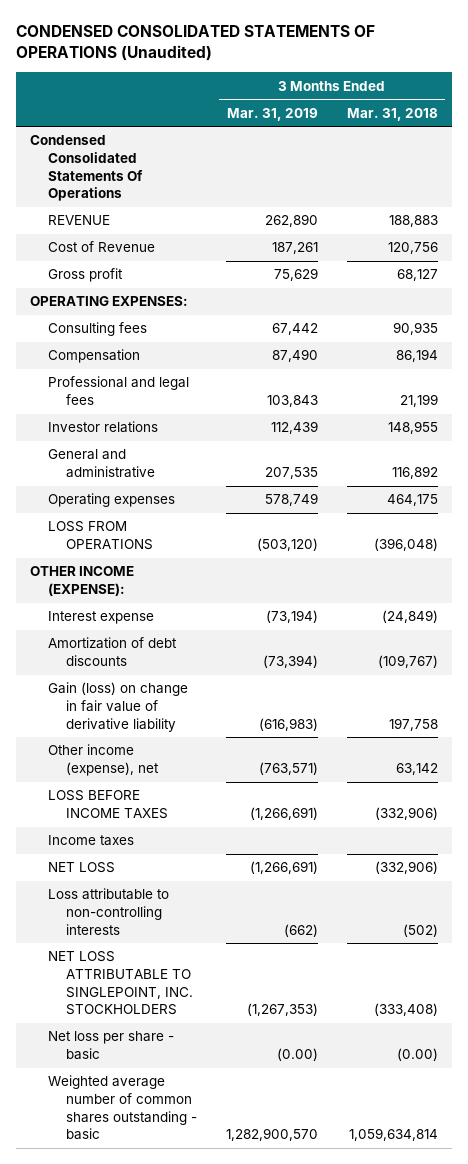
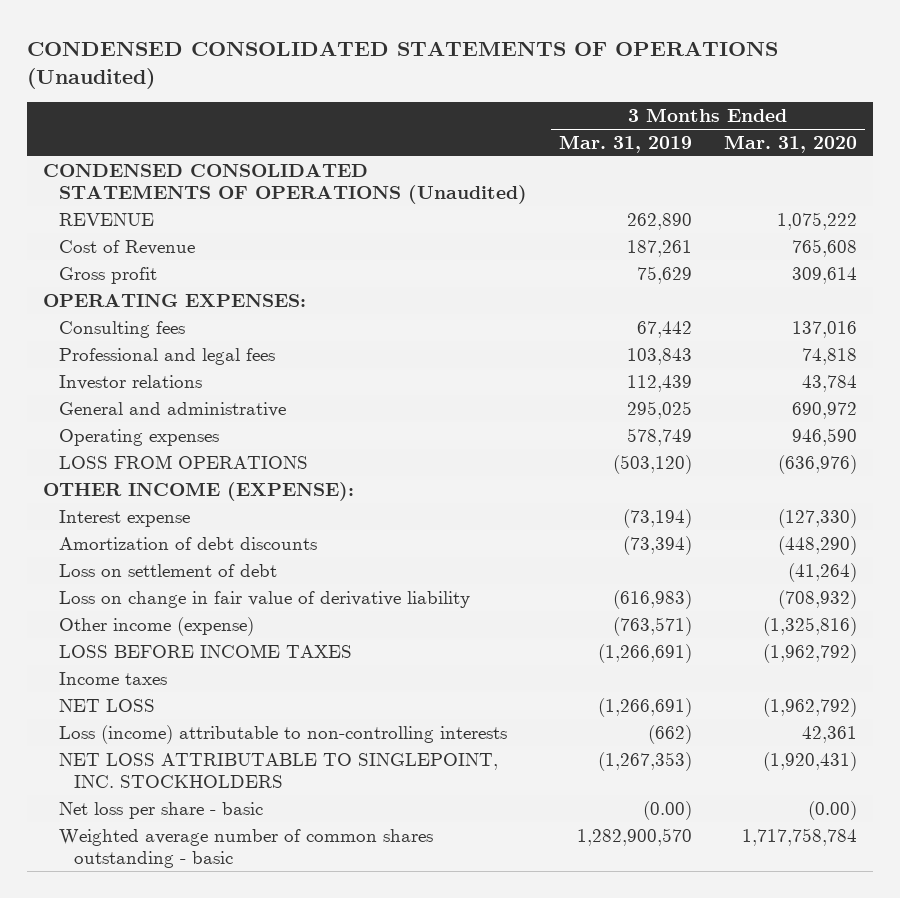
[346,107,438,121] Mar. 31, 2018 -> none
none -> [723,134,857,153] Mar. 31, 2020
[30,135,144,202] Condensed Consolidated Statements Of Operations -> [43,163,527,204] CONDENSED CONSOLIDATED STATEMENTS OF OPERATIONS (Unaudited)
[48,349,141,364] Compensation -> none
[265,467,319,480] 207,535 -> [626,400,692,419] 295,025
none -> [58,563,277,577] Loss on settlement of debt
[48,682,189,732] Gain (loss) on change in fair value of derivative liability -> [58,590,470,608] Loss on change in fair value of derivative liability
[48,744,160,777] Other income (expense), net -> [58,616,254,636] Other income (expense)
[48,888,170,935] Loss attributable to non-controlling interests -> [58,724,507,744] Loss (income) attributable to non-controlling interests

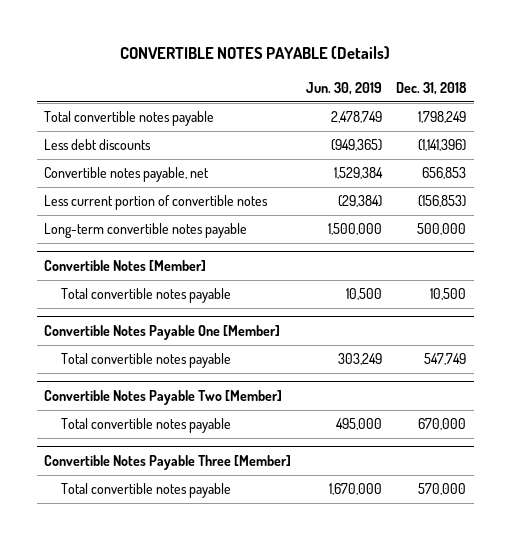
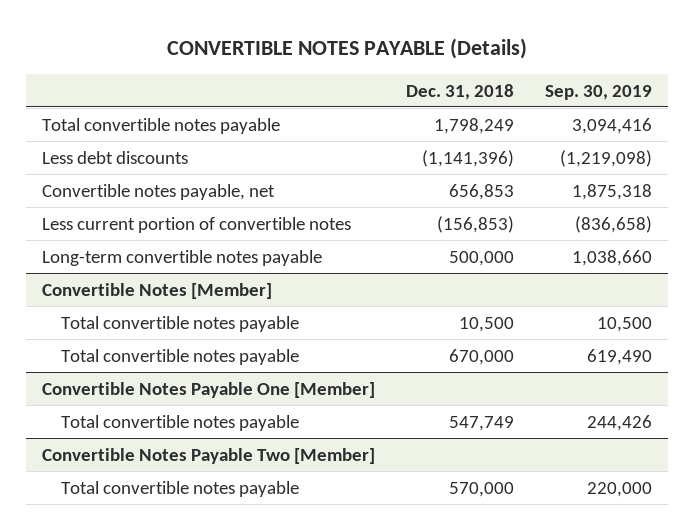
[305,81,382,95] Jun. 30, 2019 -> none
none -> [545,84,653,100] Sep. 30, 2019
none -> [60,348,299,365] Total convertible notes payable
[60,418,231,434] Total convertible notes payable -> none
[44,455,292,471] Convertible Notes Payable Three [Member] -> none

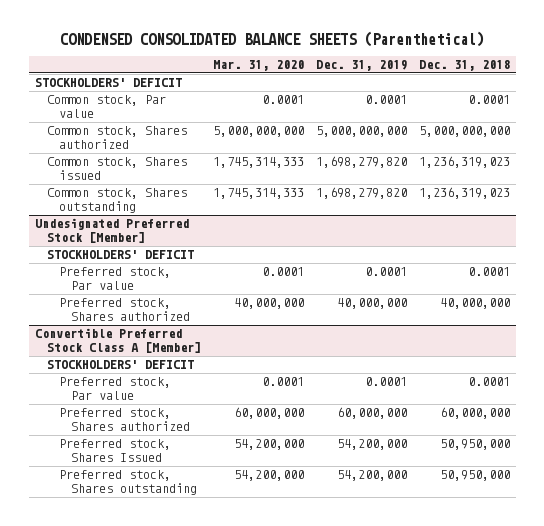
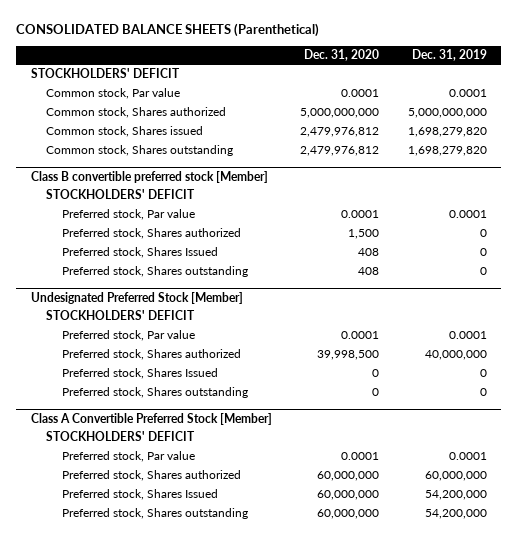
[60,31,485,48] CONDENSED CONSOLIDATED BALANCE SHEETS (Parenthetical) -> [16,23,320,38] CONSOLIDATED BALANCE SHEETS (Parenthetical)
[212,60,304,72] Mar. 31, 2020 -> none
[418,60,510,72] Dec. 31, 2018 -> none
none -> [304,49,380,62] Dec. 31, 2020
none -> [30,170,268,183] Class B convertible preferred stock [Member]
none -> [46,189,196,200] STOCKHOLDERS' DEFICIT
none -> [61,209,195,221] Preferred stock, Par value
none -> [61,228,241,240] Preferred stock, Shares authorized
none -> [61,247,218,259] Preferred stock, Shares Issued
none -> [61,266,248,278] Preferred stock, Shares outstanding
none -> [61,368,218,380] Preferred stock, Shares Issued
none -> [61,387,248,399] Preferred stock, Shares outstanding
[34,328,201,353] Convertible Preferred Stock Class A [Member] -> [30,412,272,425] Class A Convertible Preferred Stock [Member]

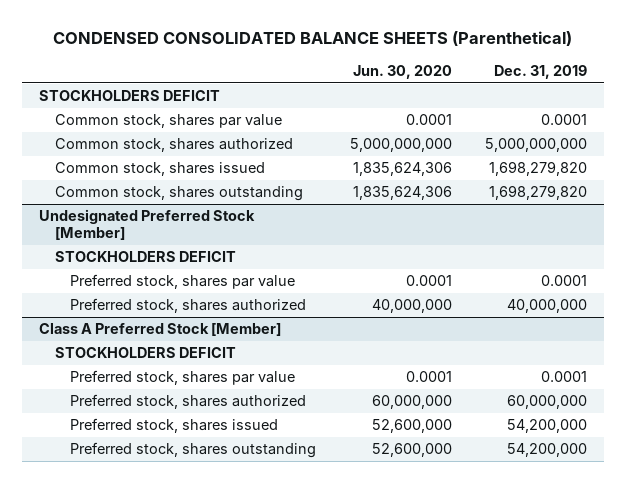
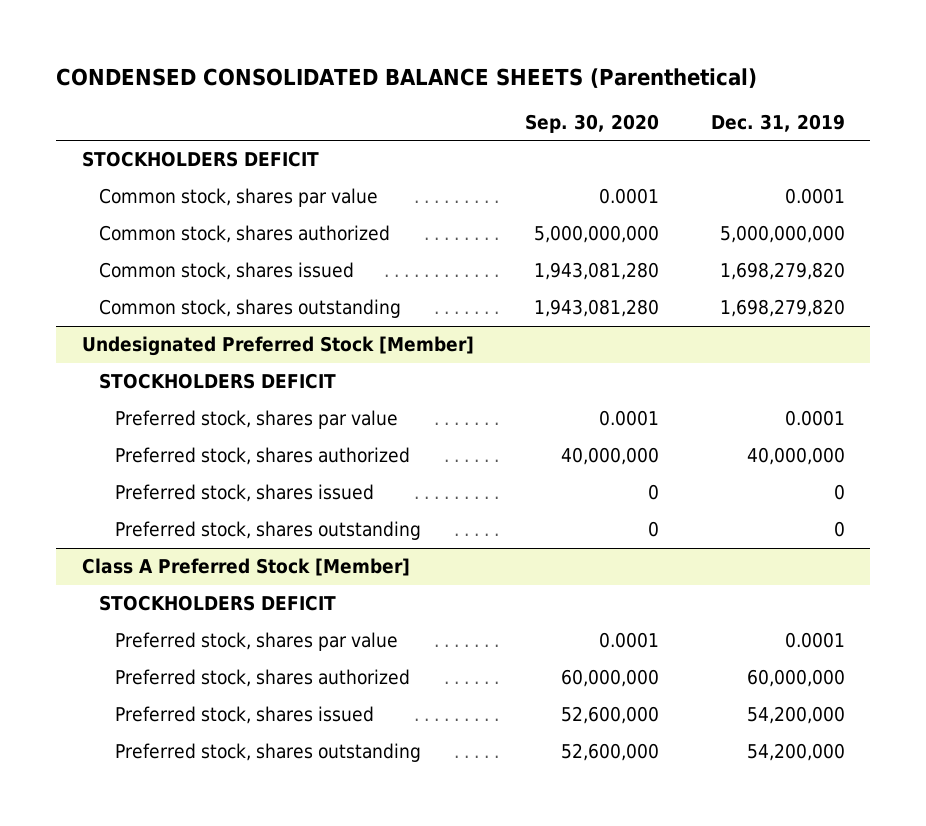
[352,64,452,79] Jun. 30, 2020 -> none
none -> [525,113,660,133] Sep. 30, 2020
none -> [115,484,375,503] Preferred stock, shares issued
none -> [115,521,422,541] Preferred stock, shares outstanding

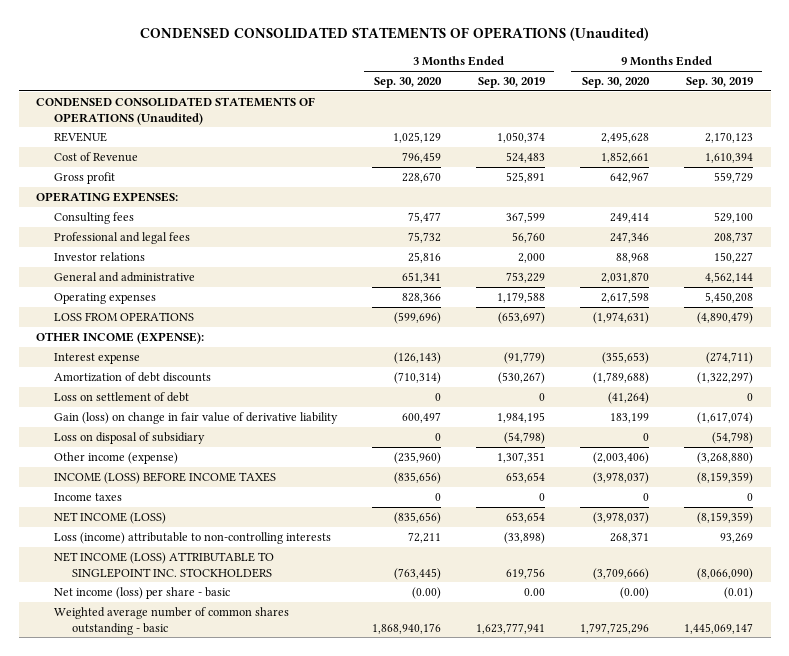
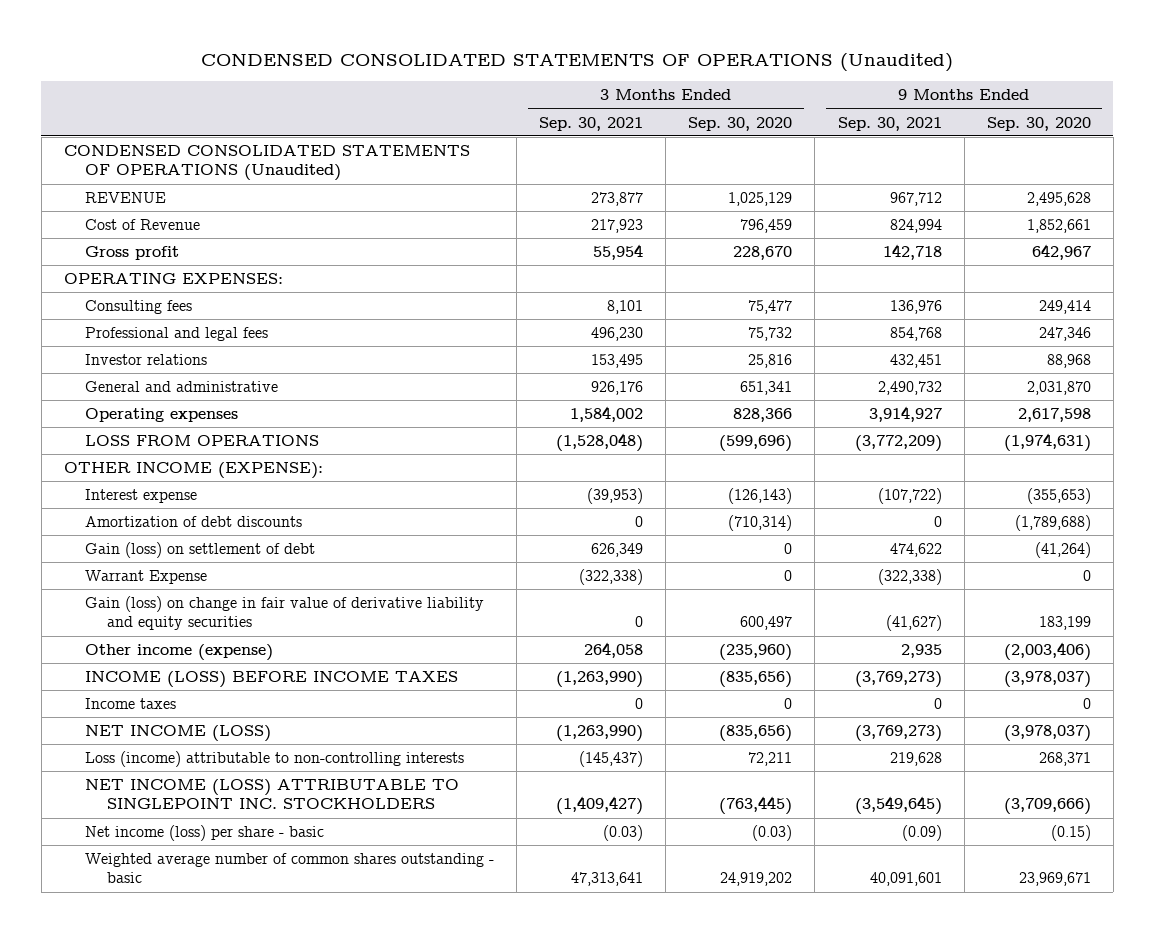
[478,77,546,89] Sep. 30, 2019 -> none
[686,77,754,89] Sep. 30, 2019 -> none
none -> [539,116,644,131] Sep. 30, 2021
none -> [837,116,942,131] Sep. 30, 2021
[54,432,206,445] Loss on disposal of subsidiary -> none
[54,392,190,403] Loss on settlement of debt -> [85,542,316,559] Gain (loss) on settlement of debt
none -> [85,570,208,585] Warrant Expense
[54,412,339,425] Gain (loss) on change in fair value of derivative liability -> [85,596,485,631] Gain (loss) on change in fair value of derivative liability and equity securities
[412,587,442,600] (0.00) -> [752,825,793,842] (0.03)
[620,587,650,600] (0.00) -> [1050,825,1091,842] (0.15)
[372,622,442,634] 1,868,940,176 -> [720,872,793,887] 24,919,202
[580,622,650,634] 1,797,725,296 -> [1018,872,1091,887] 23,969,671

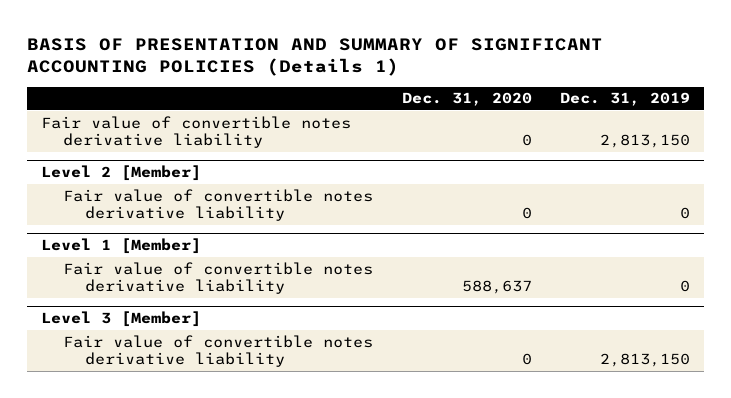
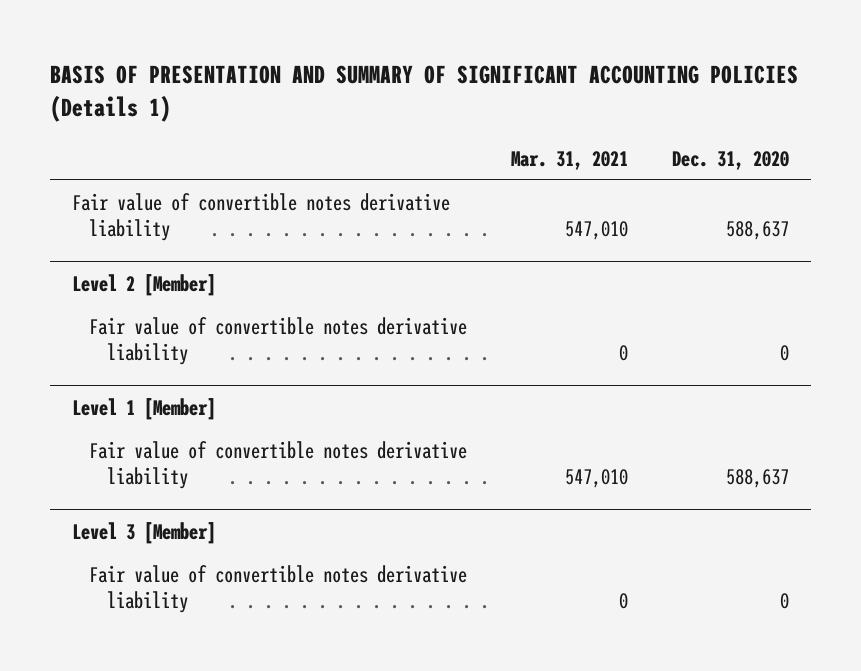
[560,92,691,107] Dec. 31, 2019 -> none
none -> [511,150,629,170] Mar. 31, 2021
[521,134,532,147] 0 -> [726,220,790,240] 588,637

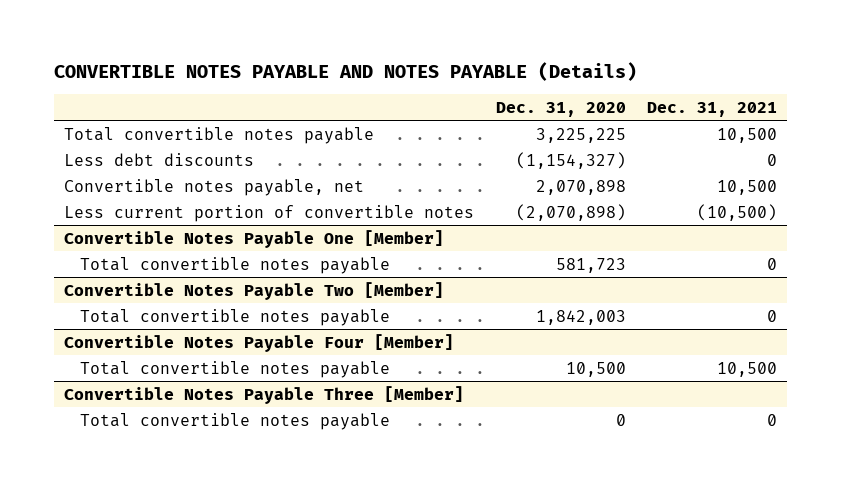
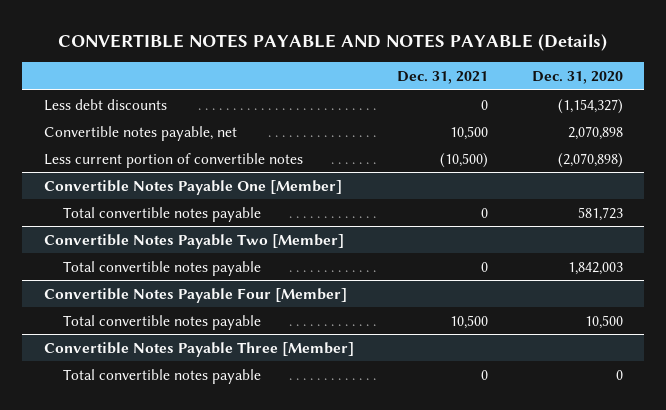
[64,126,375,144] Total convertible notes payable -> none

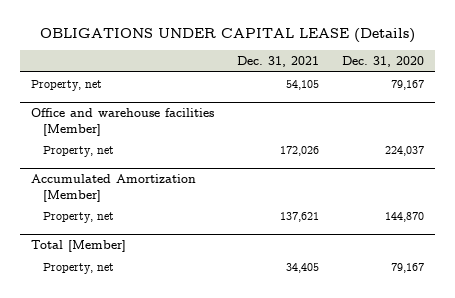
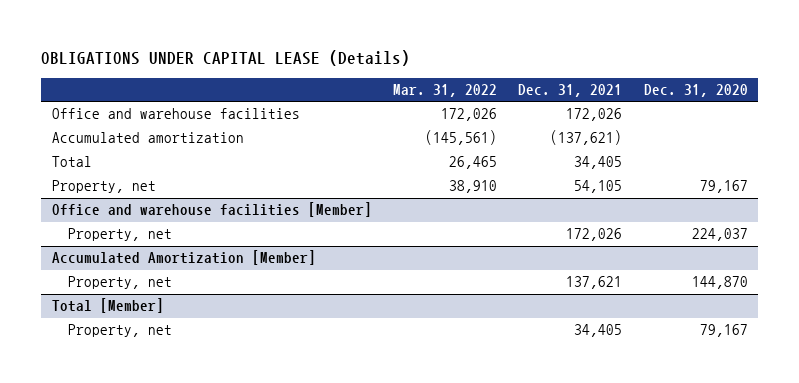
none -> [392,84,497,98] Mar. 31, 2022
none -> [51,108,300,120] Office and warehouse facilities
none -> [51,132,244,144] Accumulated amortization
none -> [51,156,92,168] Total

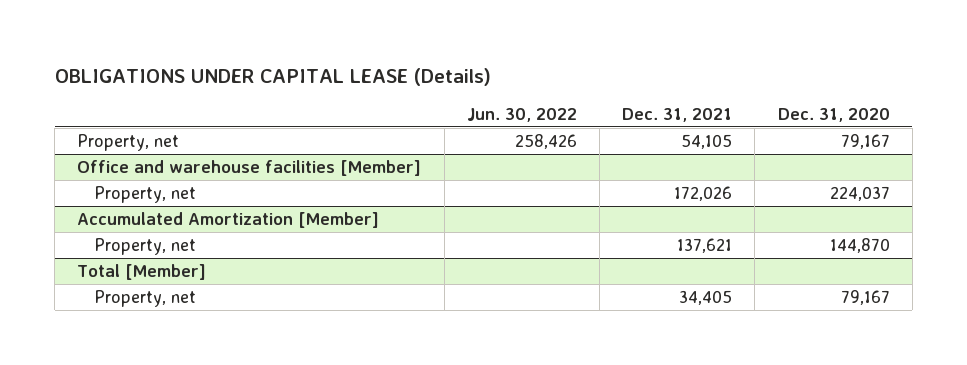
[392,84,497,98] Mar. 31, 2022 -> none
none -> [466,107,577,122] Jun. 30, 2022
[51,108,300,120] Office and warehouse facilities -> none
[51,132,244,144] Accumulated amortization -> none
[51,156,92,168] Total -> none

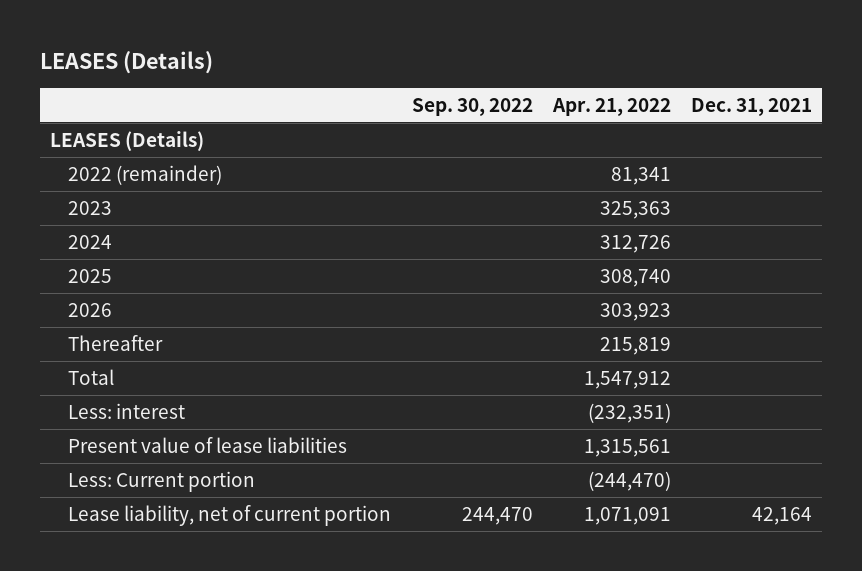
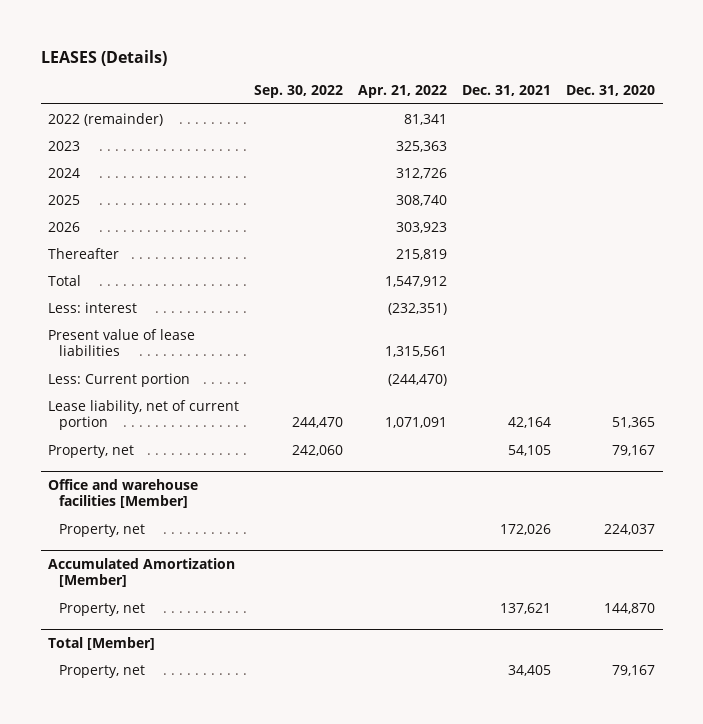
none -> [566,85,656,97] Dec. 31, 2020
[49,130,204,151] LEASES (Details) -> none
none -> [48,444,135,458] Property, net
none -> [48,478,199,509] Office and warehouse facilities [Member]
none -> [58,523,145,537] Property, net
none -> [48,557,236,588] Accumulated Amortization [Member]
none -> [58,602,145,616] Property, net
none -> [48,636,156,650] Total [Member]
none -> [58,664,145,678] Property, net

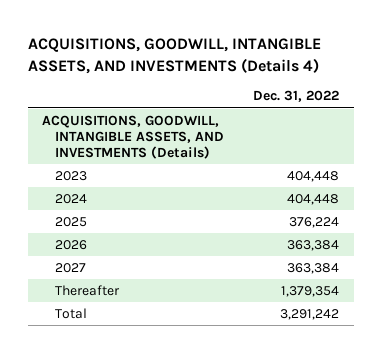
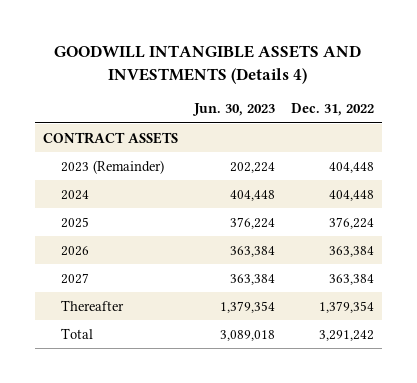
[27,38,321,74] ACQUISITIONS, GOODWILL, INTANGIBLE ASSETS, AND INVESTMENTS (Details 4) -> [54,45,362,84] GOODWILL INTANGIBLE ASSETS AND INVESTMENTS (Details 4)
none -> [191,103,275,117] Jun. 30, 2023
[42,114,225,159] ACQUISITIONS, GOODWILL, INTANGIBLE ASSETS, AND INVESTMENTS (Details) -> none
none -> [42,131,178,144] CONTRACT ASSETS
[55,170,88,181] 2023 -> [60,159,164,174] 2023 (Remainder)

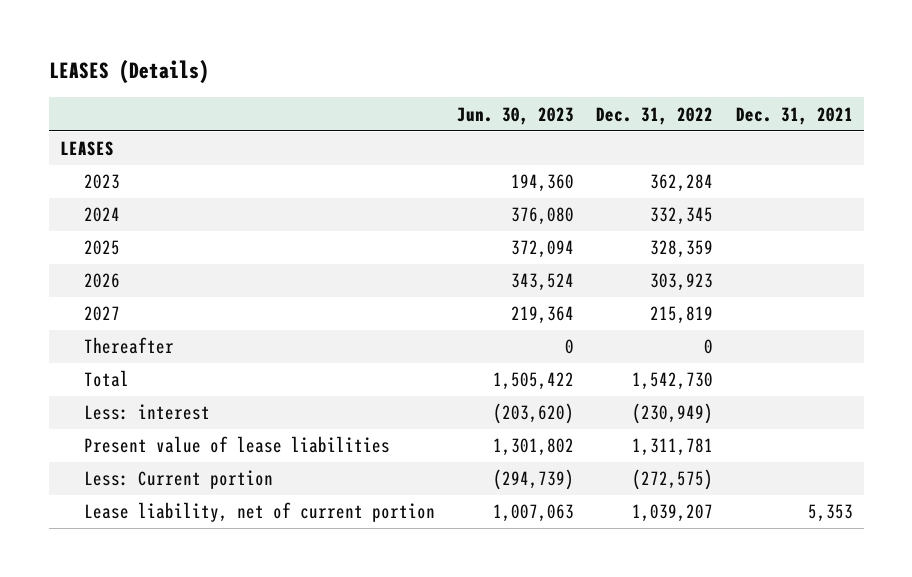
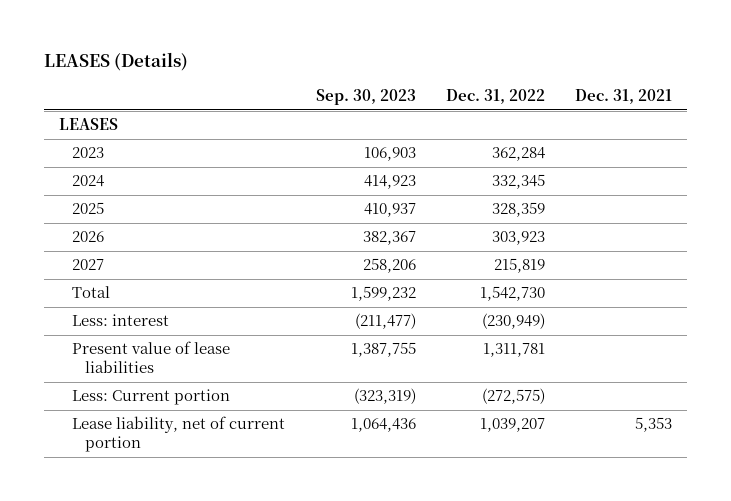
[457,106,575,125] Jun. 30, 2023 -> none
none -> [315,89,416,106] Sep. 30, 2023
[84,337,175,355] Thereafter -> none

